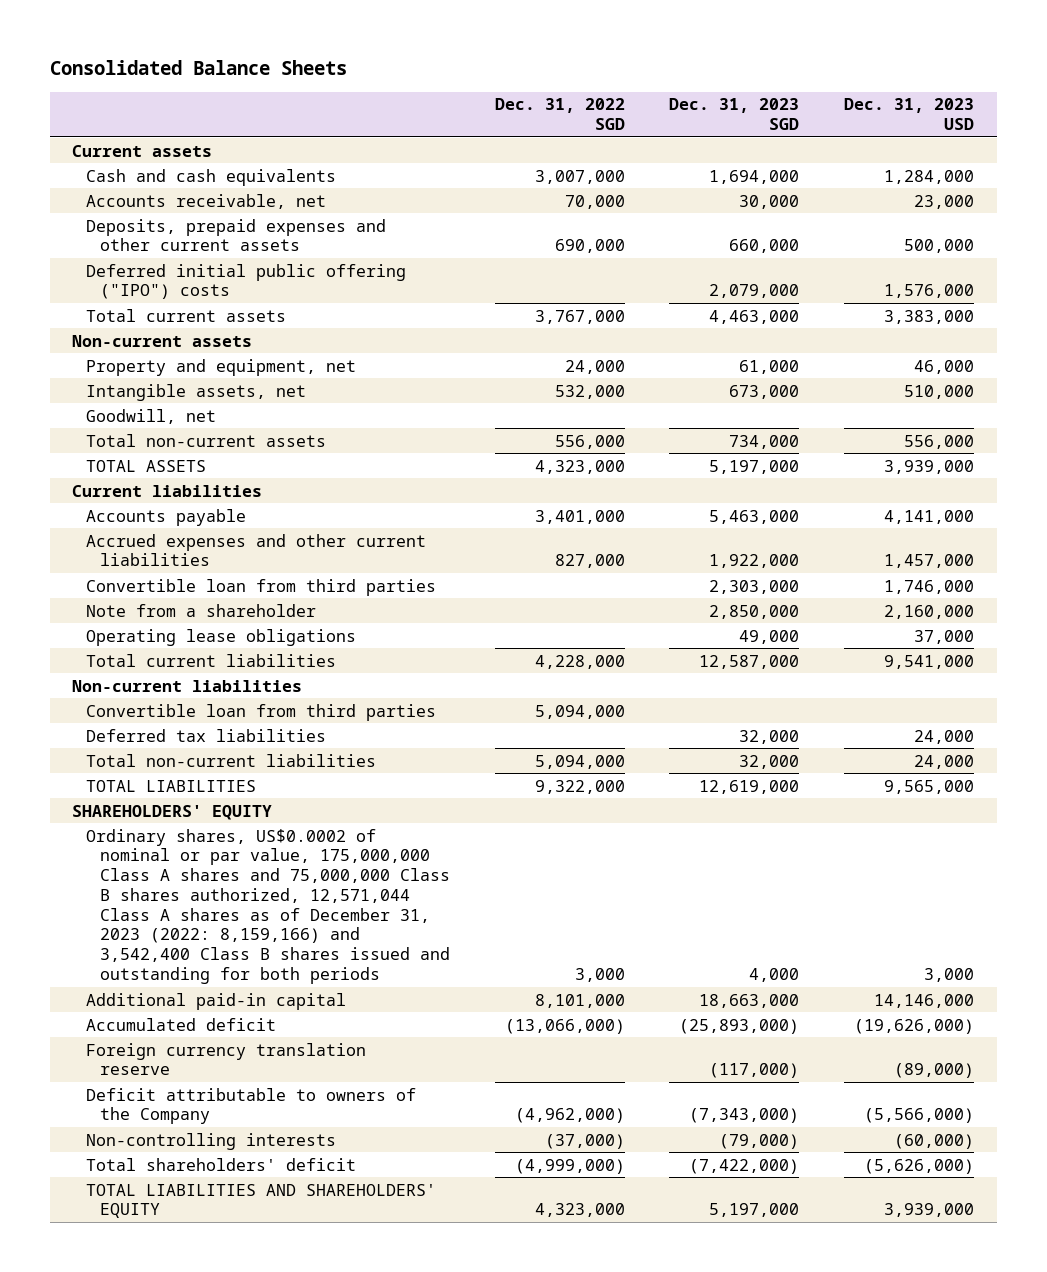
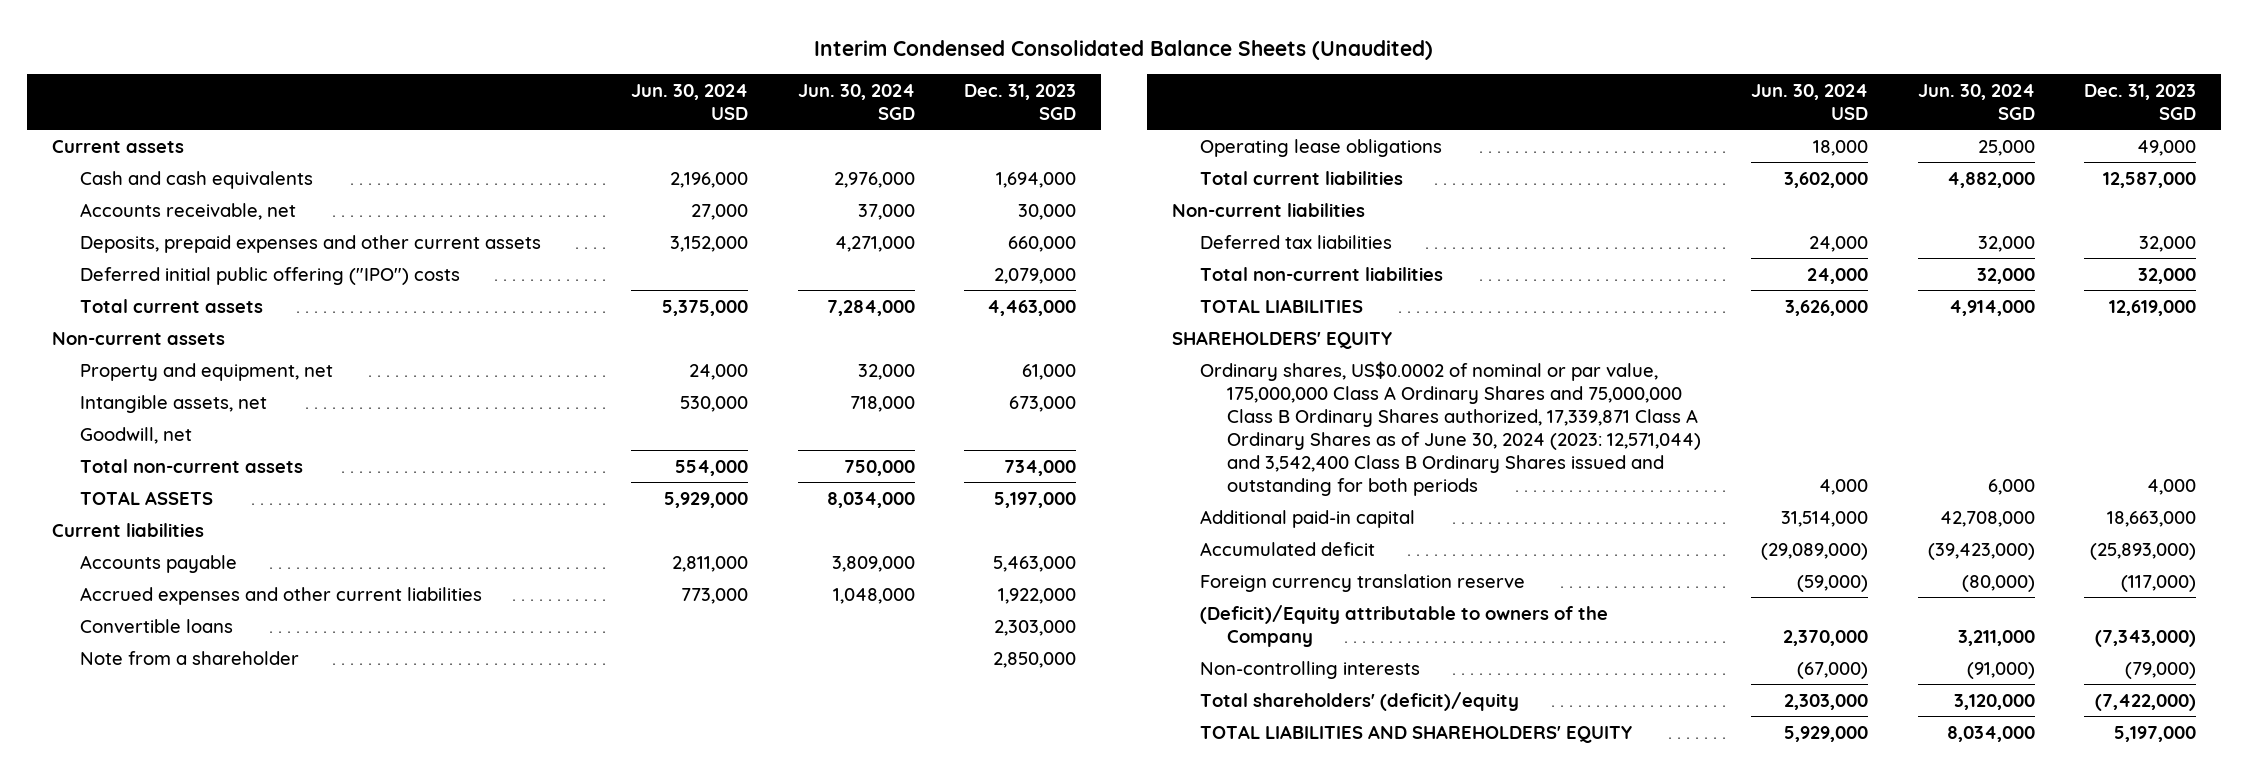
[49,60,347,76] Consolidated Balance Sheets -> [814,39,1434,60] Interim Condensed Consolidated Balance Sheets (Unaudited)
[494,98,625,131] Dec. 31, 2022 SGD -> none
[844,98,975,131] Dec. 31, 2023 USD -> none
none -> [631,83,749,120] Jun. 30, 2024 USD
none -> [797,83,915,120] Jun. 30, 2024 SGD
[86,578,437,596] Convertible loan from third parties -> [79,618,233,633] Convertible loans
[86,703,437,721] Convertible loan from third parties -> none
[86,828,450,984] Ordinary shares, US$0.0002 of nominal or par value, 175,000,000 Class A shares and 75,000,000 Class B shares authorized, 12,571,044 Class A shares as of December 31, 2023 (2022: 8,159,166) and 3,542,400 Class B shares issued and outstanding for both periods -> [1199,360,1702,496] Ordinary shares, US$0.0002 of nominal or par value, 175,000,000 Class A Ordinary Shares and 75,000,000 Class B Ordinary Shares authorized, 17,339,871 Class A Ordinary Shares as of June 30, 2024 (2023: 12,571,044) and 3,542,400 Class B Ordinary Shares issued and outstanding for both periods
[86,1087,417,1125] Deficit attributable to owners of the Company -> [1199,604,1608,647] (Deficit)/Equity attributable to owners of the Company
[86,1157,357,1171] Total shareholders' deficit -> [1199,691,1519,711] Total shareholders' (deficit)/equity

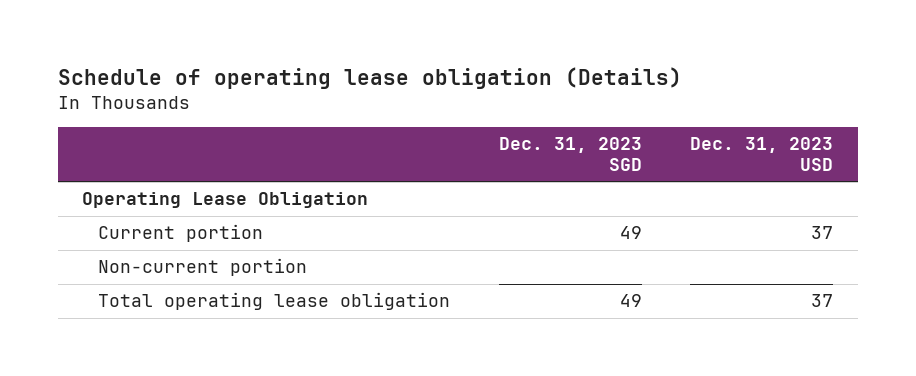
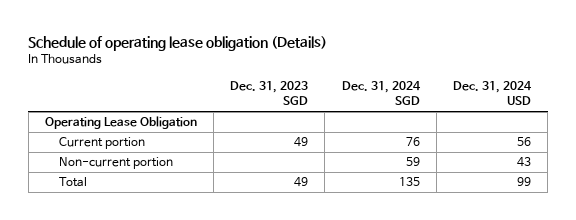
[690,137,834,171] Dec. 31, 2023 USD -> none
none -> [341,80,421,106] Dec. 31, 2024 SGD
none -> [453,80,533,106] Dec. 31, 2024 USD
[98,292,451,311] Total operating lease obligation -> [59,177,88,188] Total

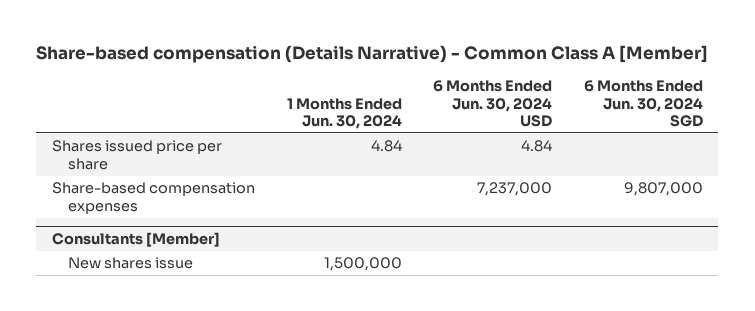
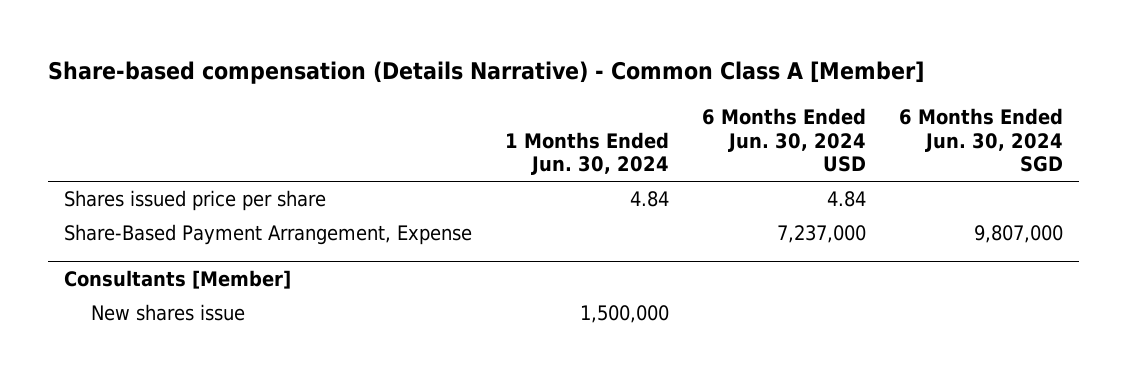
[52,182,256,214] Share-based compensation expenses -> [64,224,473,246] Share-Based Payment Arrangement, Expense

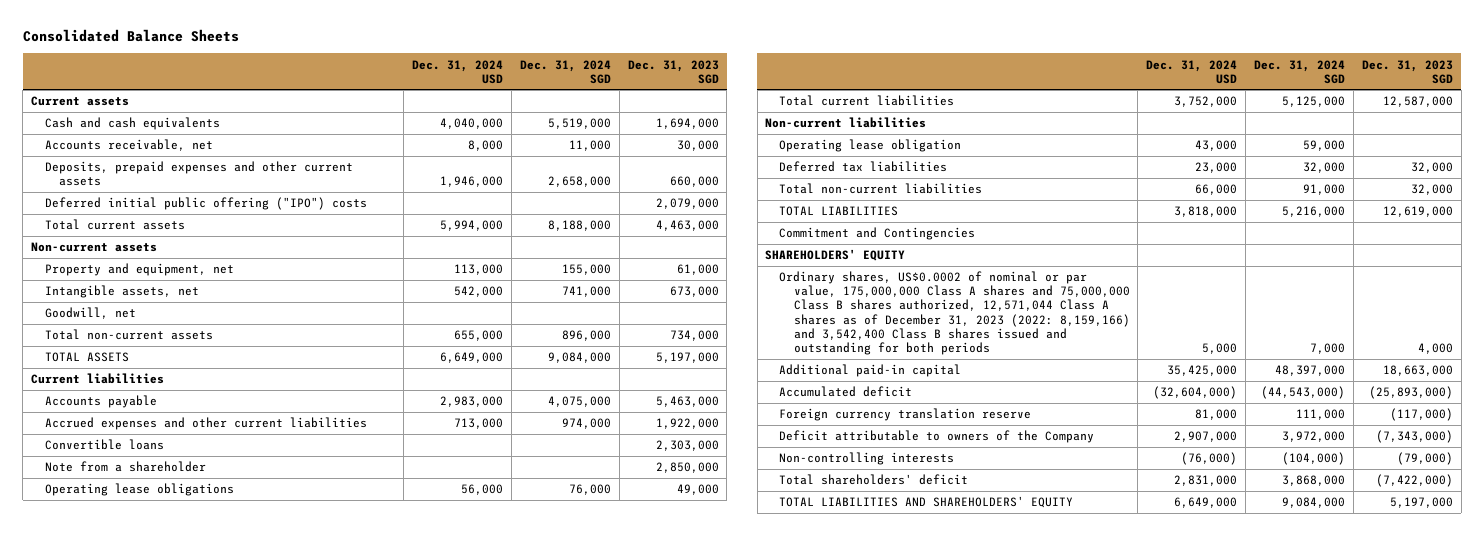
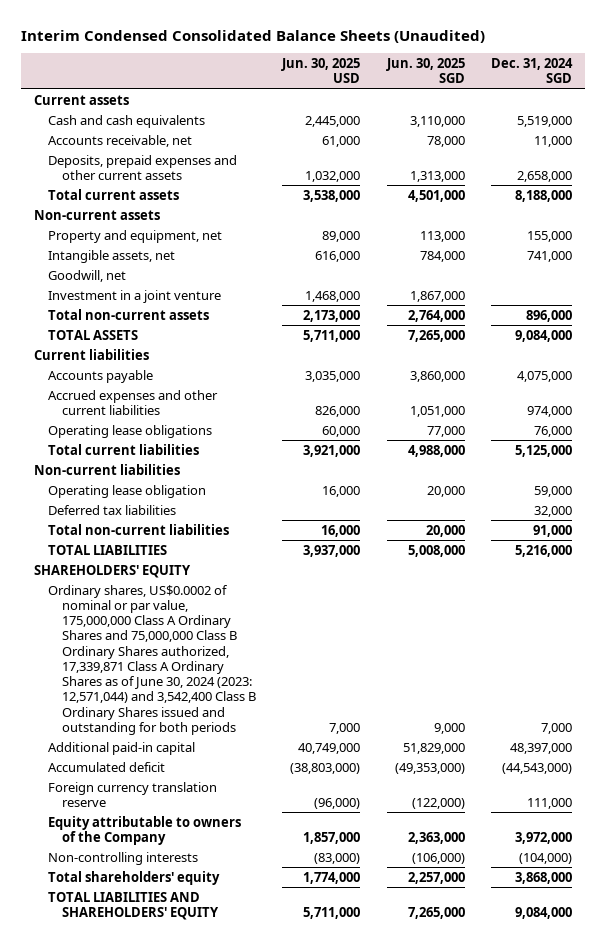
[22,29,239,43] Consolidated Balance Sheets -> [20,29,485,43] Interim Condensed Consolidated Balance Sheets (Unaudited)
[412,59,504,84] Dec. 31, 2024 USD -> none
[627,59,719,84] Dec. 31, 2023 SGD -> none
none -> [281,58,361,84] Jun. 30, 2025 USD
none -> [385,58,465,84] Jun. 30, 2025 SGD
[45,197,368,211] Deferred initial public offering ("IPO") costs -> none
none -> [47,289,221,303] Investment in a joint venture
[45,439,165,451] Convertible loans -> none
[45,461,207,473] Note from a shareholder -> none
[779,227,976,241] Commitment and Contingencies -> none
[779,271,1130,355] Ordinary shares, US$0.0002 of nominal or par value, 175,000,000 Class A shares and 75,000,000 Class B shares authorized, 12,571,044 Class A shares as of December 31, 2023 (2022: 8,159,166) and 3,542,400 Class B shares issued and outstanding for both periods -> [47,584,256,735] Ordinary shares, US$0.0002 of nominal or par value, 175,000,000 Class A Ordinary Shares and 75,000,000 Class B Ordinary Shares authorized, 17,339,871 Class A Ordinary Shares as of June 30, 2024 (2023: 12,571,044) and 3,542,400 Class B Ordinary Shares issued and outstanding for both periods
[779,430,1095,444] Deficit attributable to owners of the Company -> [47,815,241,845] Equity attributable to owners of the Company
[779,474,969,486] Total shareholders' deficit -> [47,870,220,885] Total shareholders' equity

